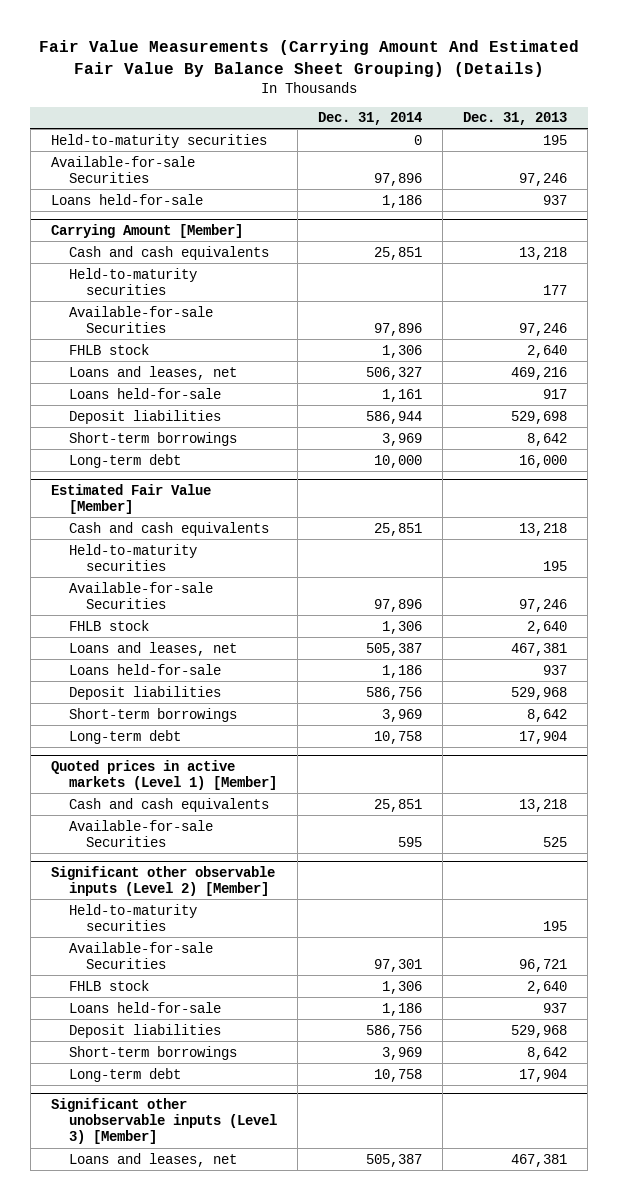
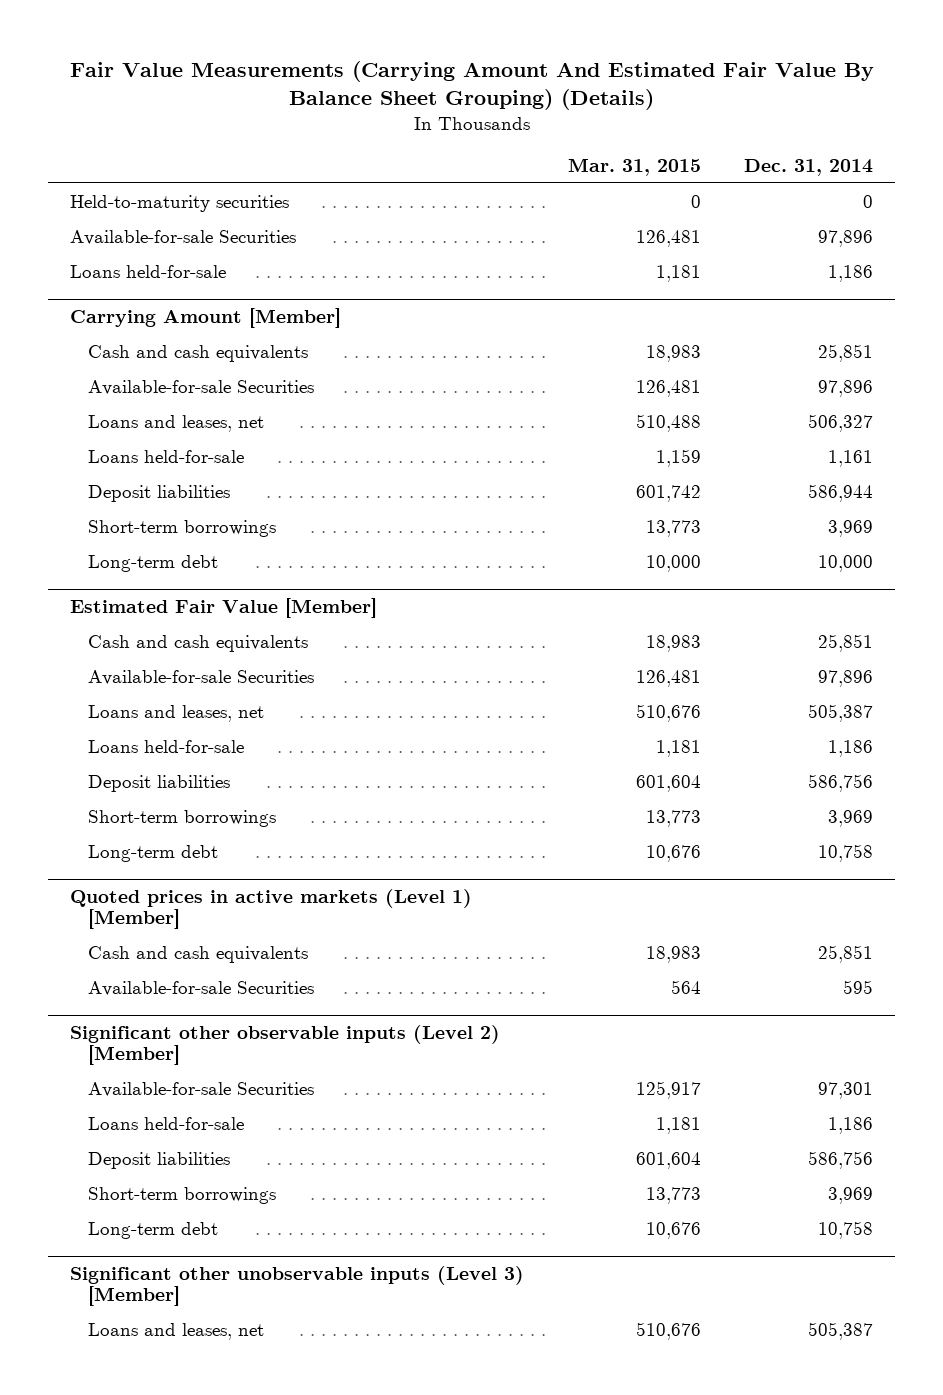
[463,112,568,126] Dec. 31, 2013 -> none
none -> [567,157,701,176] Mar. 31, 2015
[68,267,197,295] Held-to-maturity securities -> none
[68,343,149,355] FHLB stock -> none
[68,543,197,571] Held-to-maturity securities -> none
[68,619,149,631] FHLB stock -> none
[68,903,197,931] Held-to-maturity securities -> none
[68,979,149,991] FHLB stock -> none

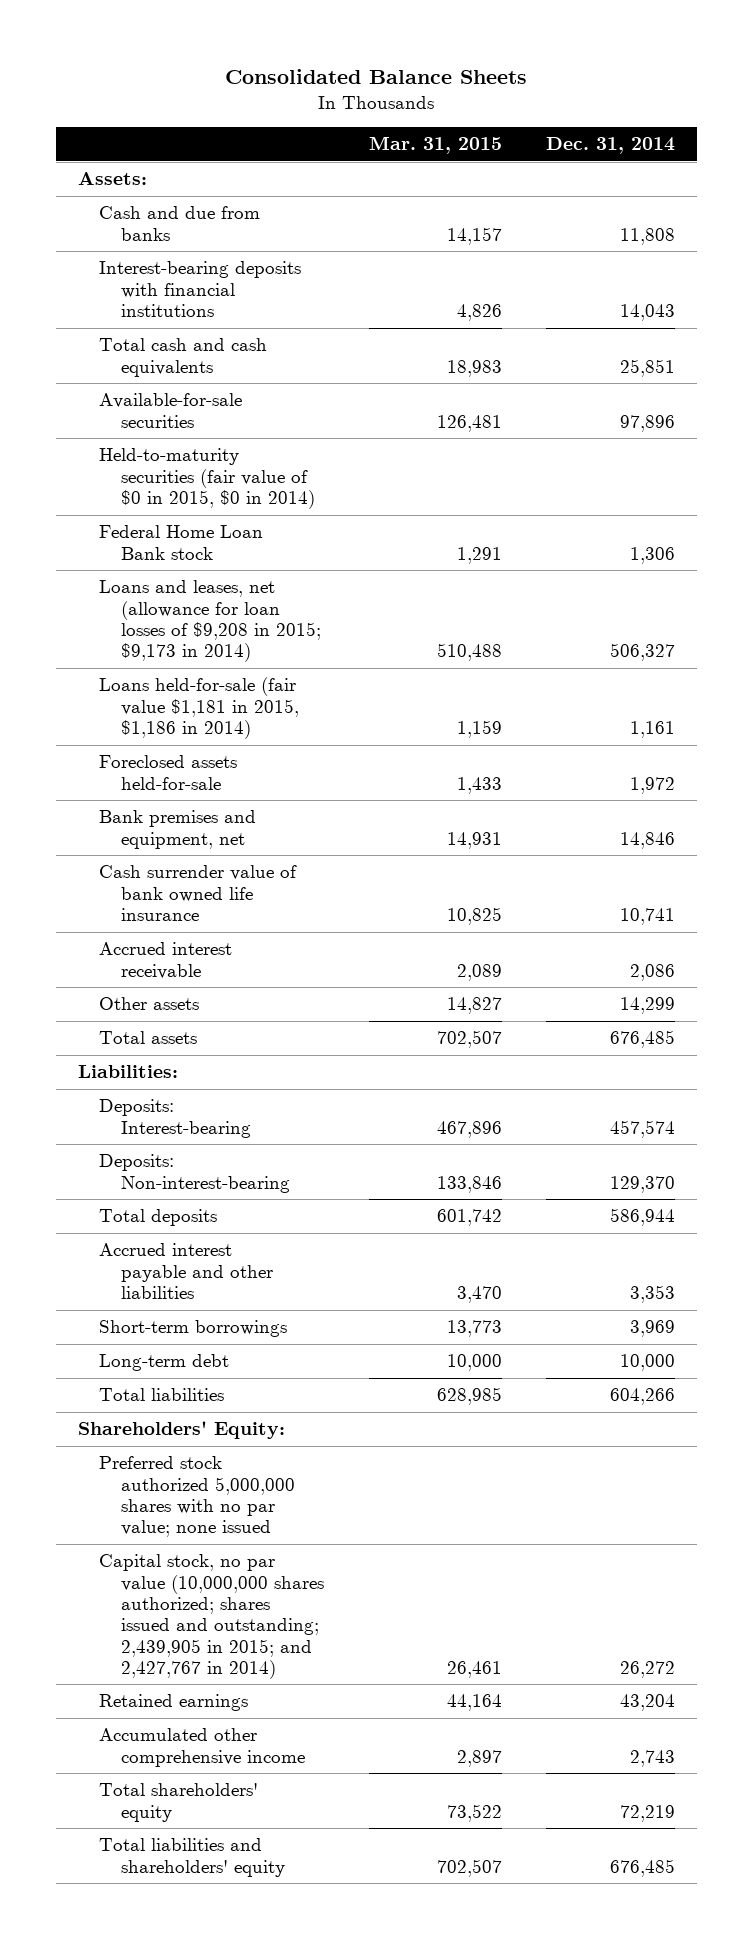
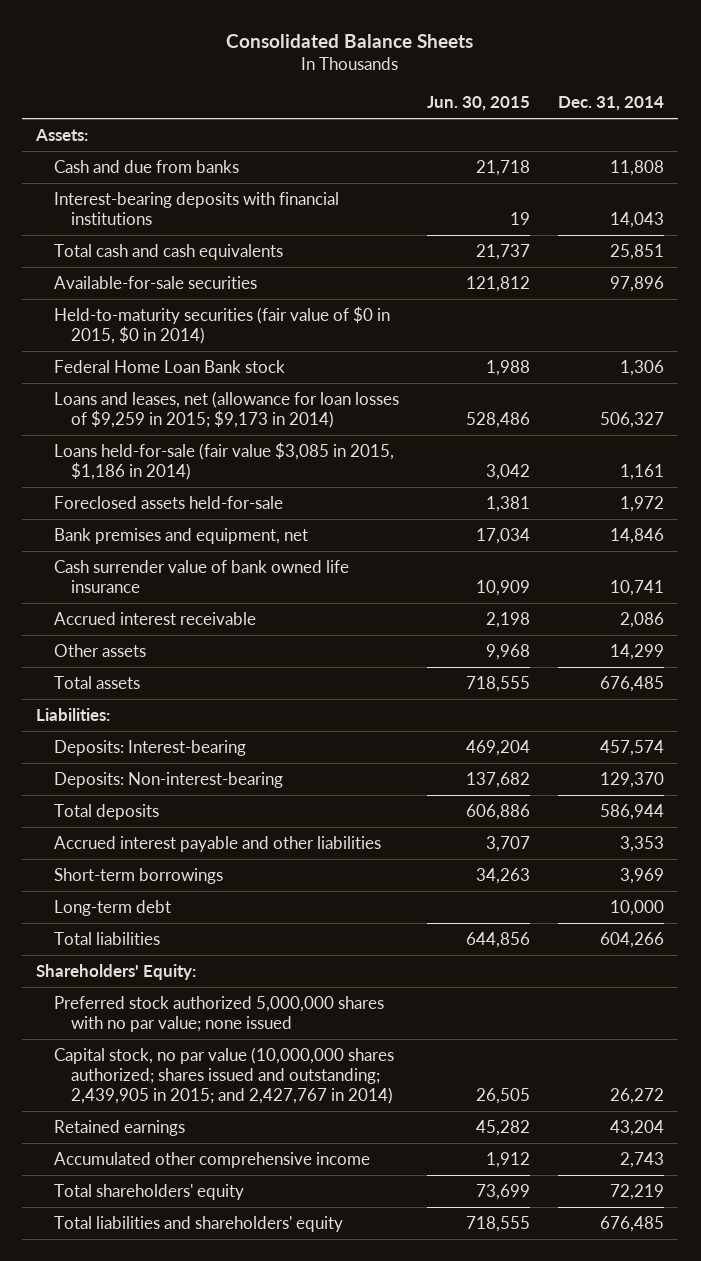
[368,136,502,155] Mar. 31, 2015 -> none
none -> [426,96,530,112] Jun. 30, 2015
[99,580,321,663] Loans and leases, net (allowance for loan losses of $9,208 in 2015; $9,173 in 2014) -> [53,390,399,428] Loans and leases, net (allowance for loan losses of $9,259 in 2015; $9,173 in 2014)
[99,677,299,739] Loans held-for-sale (fair value $1,181 in 2015, $1,186 in 2014) -> [53,441,394,480] Loans held-for-sale (fair value $3,085 in 2015, $1,186 in 2014)

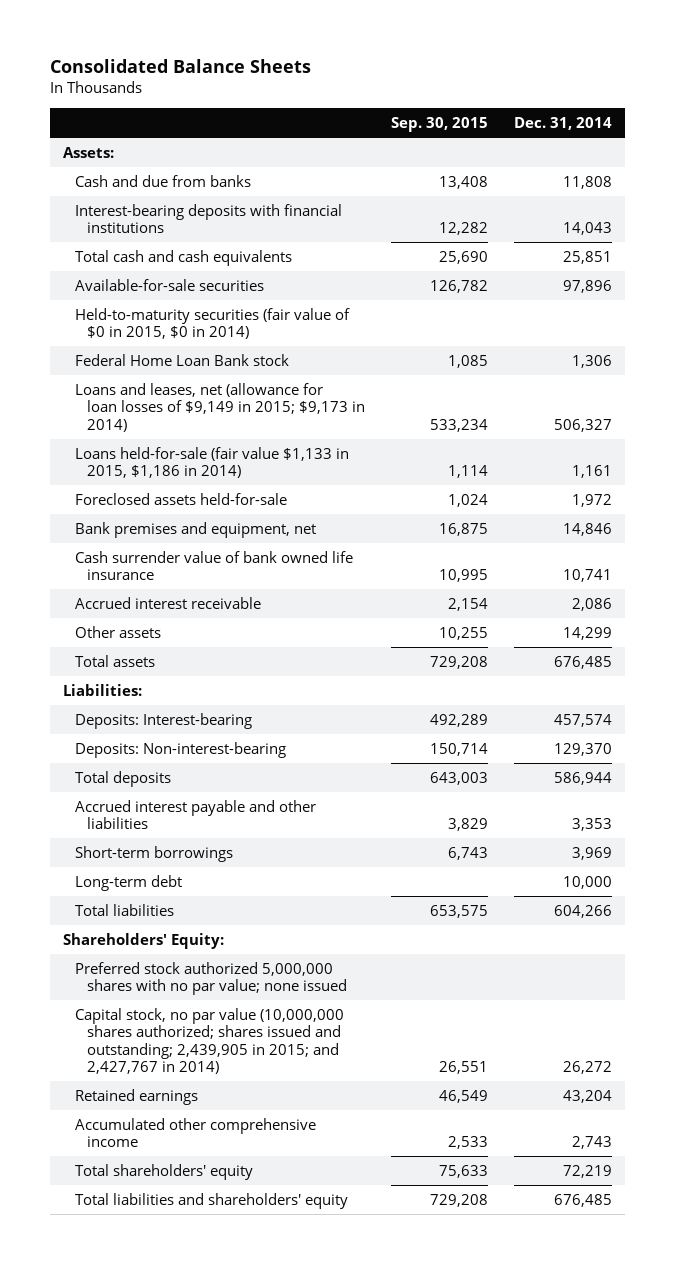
[426,96,530,112] Jun. 30, 2015 -> none
none -> [391,117,489,133] Sep. 30, 2015
[53,390,399,428] Loans and leases, net (allowance for loan losses of $9,259 in 2015; $9,173 in 2014) -> [74,382,365,432] Loans and leases, net (allowance for loan losses of $9,149 in 2015; $9,173 in 2014)
[53,441,394,480] Loans held-for-sale (fair value $3,085 in 2015, $1,186 in 2014) -> [74,446,349,479] Loans held-for-sale (fair value $1,133 in 2015, $1,186 in 2014)

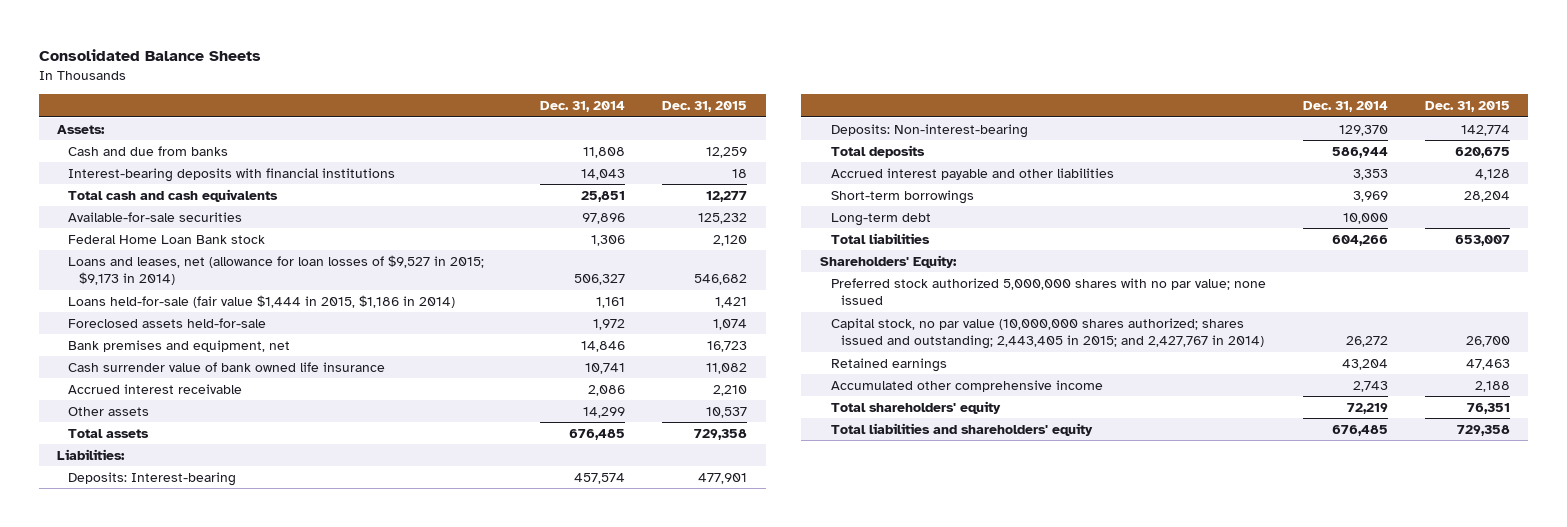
[391,117,489,133] Sep. 30, 2015 -> none
none -> [662,101,748,113] Dec. 31, 2015
[74,307,350,340] Held-to-maturity securities (fair value of $0 in 2015, $0 in 2014) -> none
[74,382,365,432] Loans and leases, net (allowance for loan losses of $9,149 in 2015; $9,173 in 2014) -> [68,255,485,286] Loans and leases, net (allowance for loan losses of $9,527 in 2015; $9,173 in 2014)
[74,446,349,479] Loans held-for-sale (fair value $1,133 in 2015, $1,186 in 2014) -> [68,295,456,309] Loans held-for-sale (fair value $1,444 in 2015, $1,186 in 2014)
[74,1007,344,1074] Capital stock, no par value (10,000,000 shares authorized; shares issued and outstanding; 2,439,905 in 2015; and 2,427,767 in 2014) -> [830,318,1265,350] Capital stock, no par value (10,000,000 shares authorized; shares issued and outstanding; 2,443,405 in 2015; and 2,427,767 in 2014)

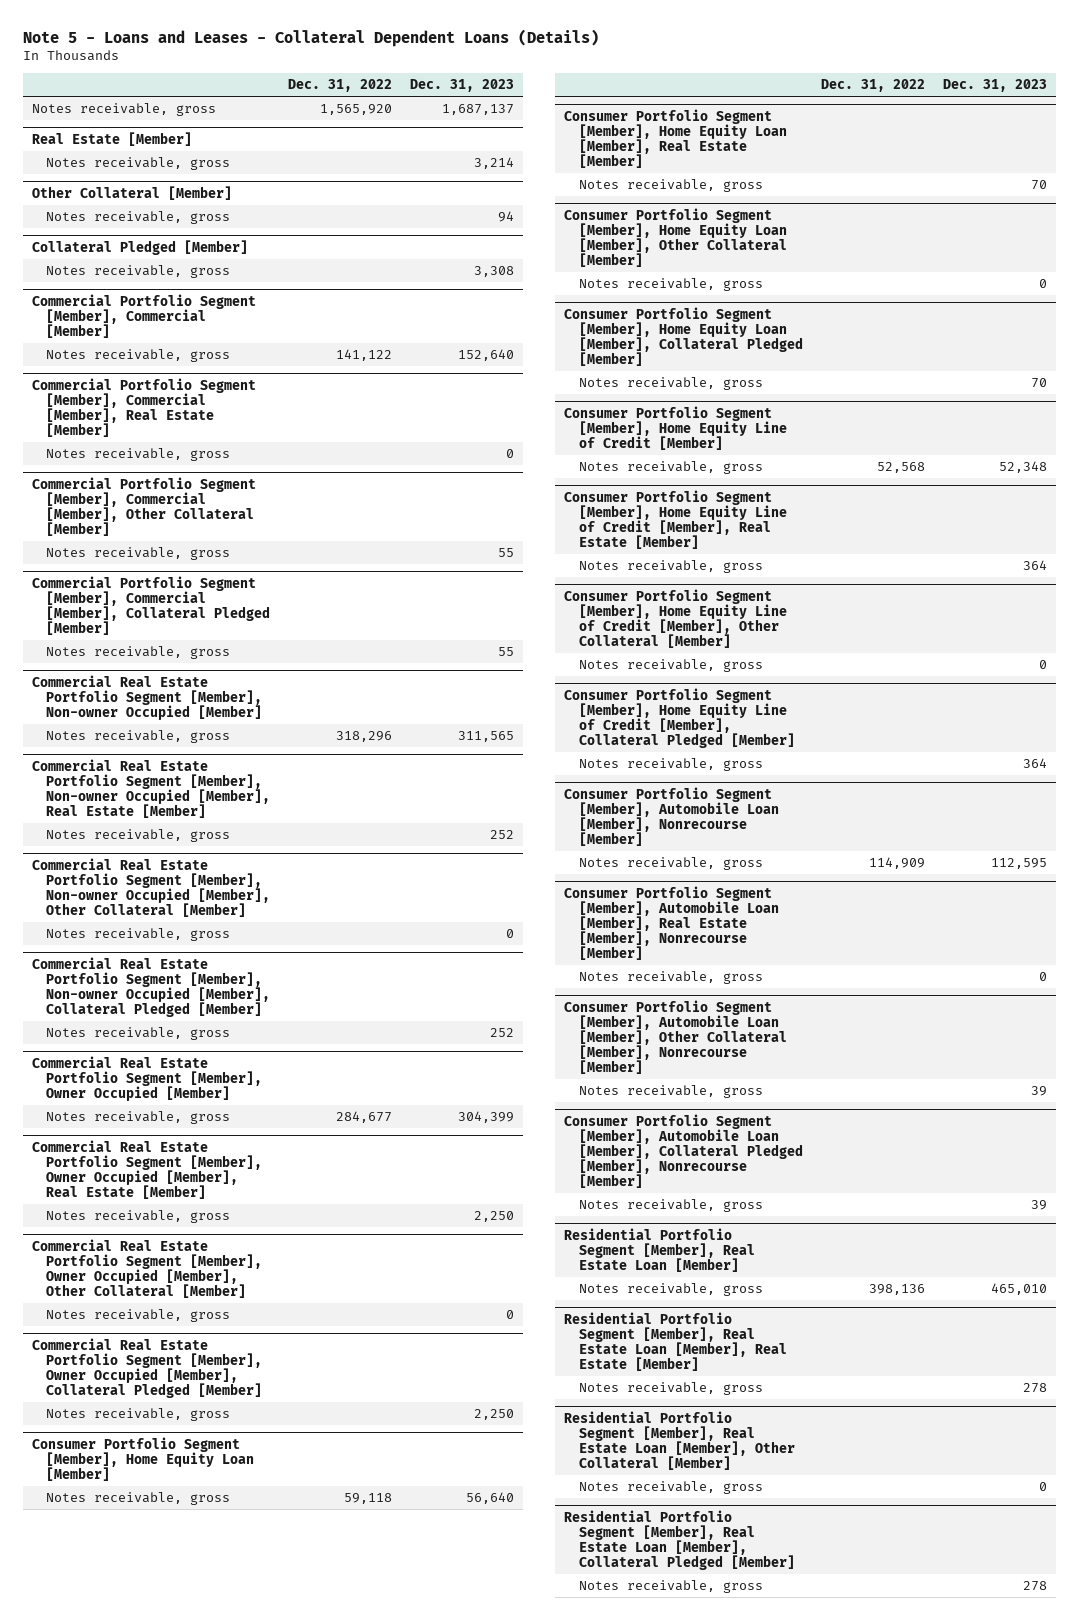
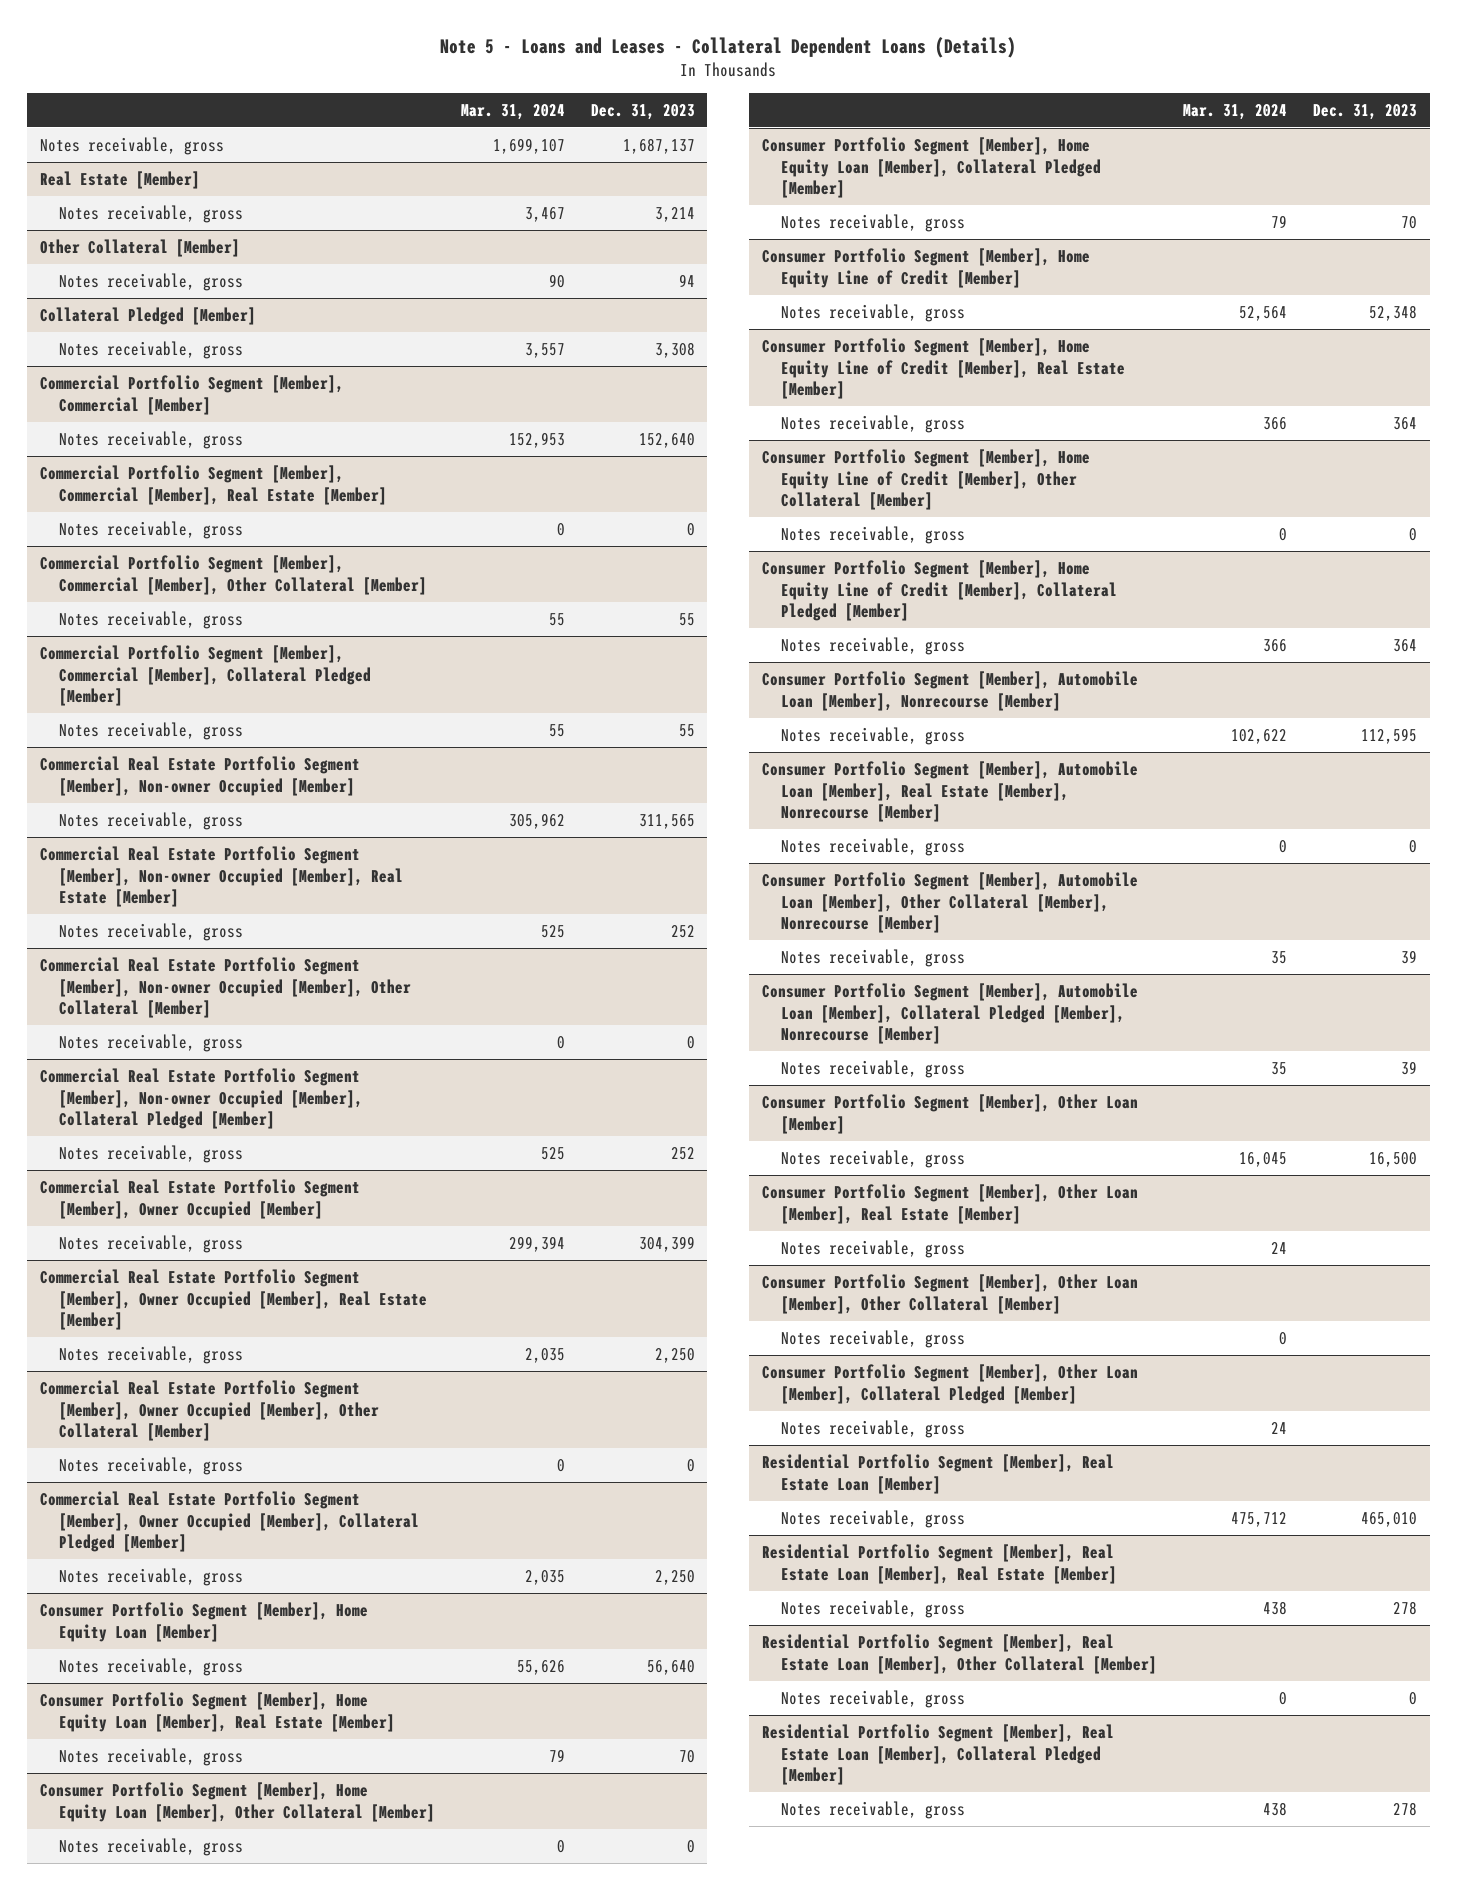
[288,79,393,93] Dec. 31, 2022 -> none
none -> [460,103,565,120] Mar. 31, 2024
none -> [762,1093,1139,1134] Consumer Portfolio Segment [Member], Other Loan [Member]
none -> [781,1149,966,1168] Notes receivable, gross
none -> [762,1183,1139,1224] Consumer Portfolio Segment [Member], Other Loan [Member], Real Estate [Member]
none -> [781,1239,966,1258] Notes receivable, gross
none -> [762,1273,1139,1314] Consumer Portfolio Segment [Member], Other Loan [Member], Other Collateral [Member]
none -> [781,1329,966,1348] Notes receivable, gross
none -> [762,1363,1139,1404] Consumer Portfolio Segment [Member], Other Loan [Member], Collateral Pledged [Member]
none -> [781,1419,966,1438] Notes receivable, gross

